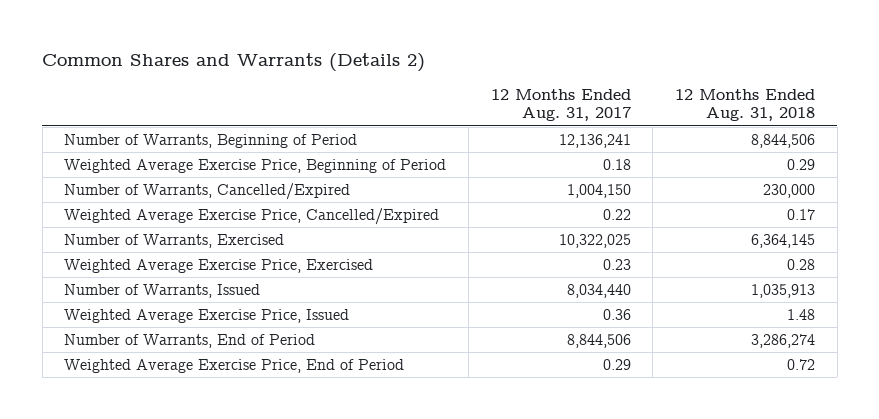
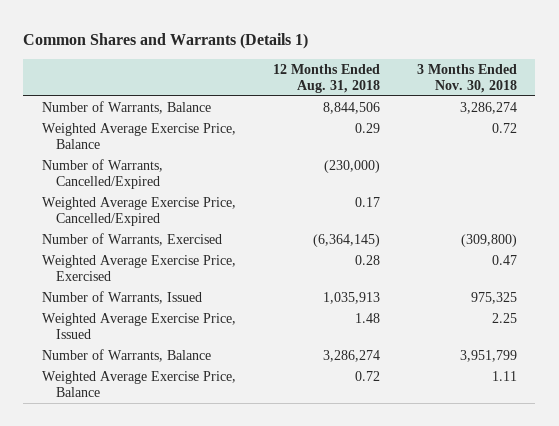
[42,53,426,73] Common Shares and Warrants (Details 2) -> [23,32,309,49] Common Shares and Warrants (Details 1)
[490,88,631,122] 12 Months Ended Aug. 31, 2017 -> none
none -> [416,63,517,93] 3 Months Ended Nov. 30, 2018
[64,134,358,149] Number of Warrants, Beginning of Period -> [41,100,211,114] Number of Warrants, Balance
[64,159,447,174] Weighted Average Exercise Price, Beginning of Period -> [41,122,236,150] Weighted Average Exercise Price, Balance
[762,184,815,199] 230,000 -> [323,159,380,173] (230,000)
[750,234,815,249] 6,364,145 -> [312,233,380,247] (6,364,145)
[64,334,316,349] Number of Warrants, End of Period -> [41,348,211,362] Number of Warrants, Balance
[64,359,405,374] Weighted Average Exercise Price, End of Period -> [41,370,236,398] Weighted Average Exercise Price, Balance

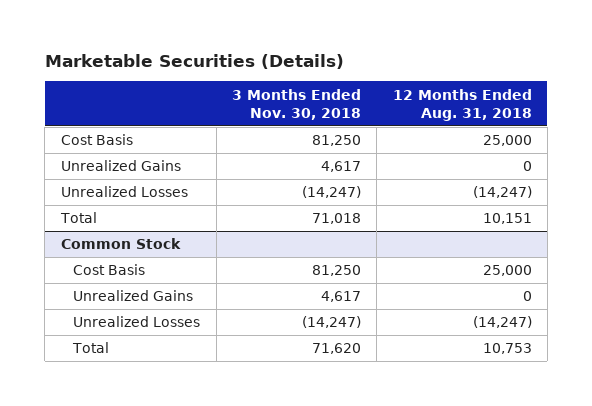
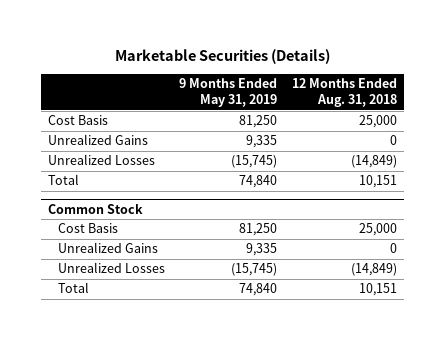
[232,88,362,120] 3 Months Ended Nov. 30, 2018 -> none
none -> [179,78,278,108] 9 Months Ended May 31, 2019
[472,186,532,199] (14,247) -> [350,155,397,169] (14,849)
[472,316,532,329] (14,247) -> [350,263,397,277] (14,849)
[482,343,532,355] 10,753 -> [358,283,397,297] 10,151

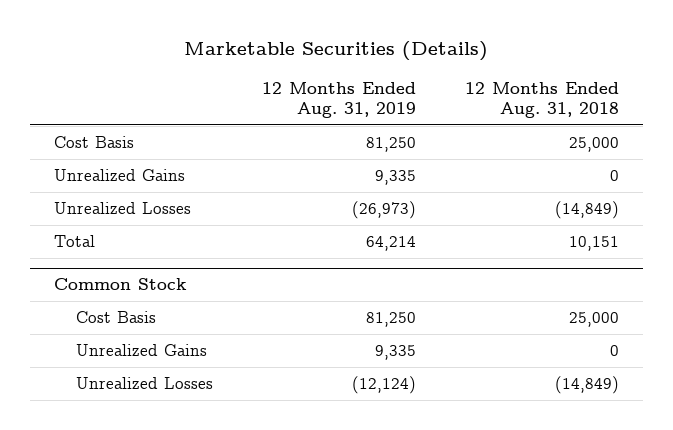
[179,78,278,108] 9 Months Ended May 31, 2019 -> none
none -> [262,81,417,118] 12 Months Ended Aug. 31, 2019
[57,282,89,294] Total -> none

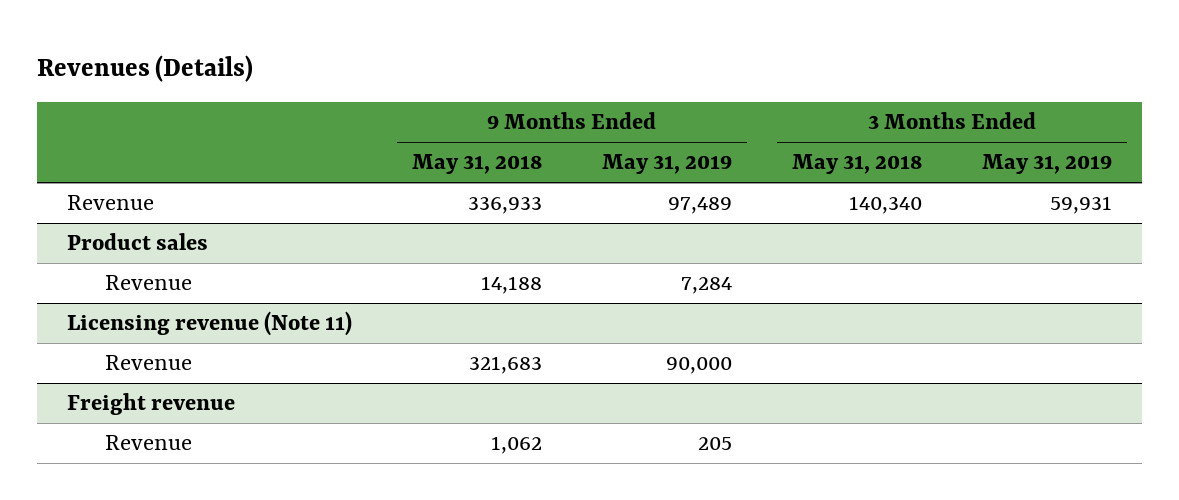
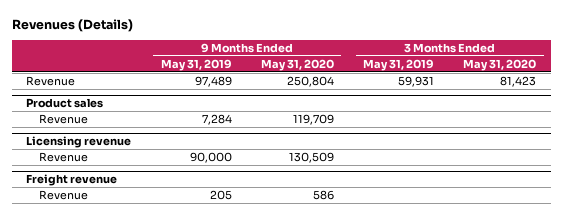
[412,154,543,175] May 31, 2018 -> none
[792,154,923,175] May 31, 2018 -> none
none -> [260,58,334,71] May 31, 2020
none -> [463,58,537,71] May 31, 2020
[67,311,353,337] Licensing revenue (Note 11) -> [26,136,132,149] Licensing revenue

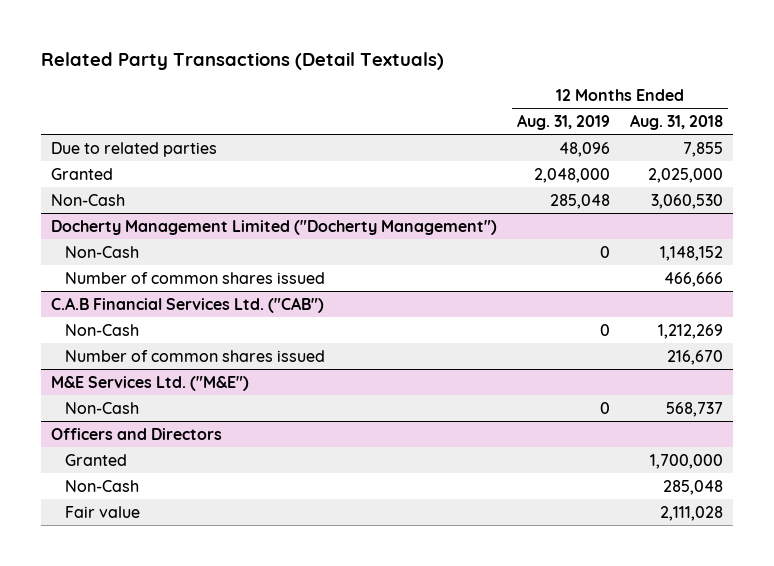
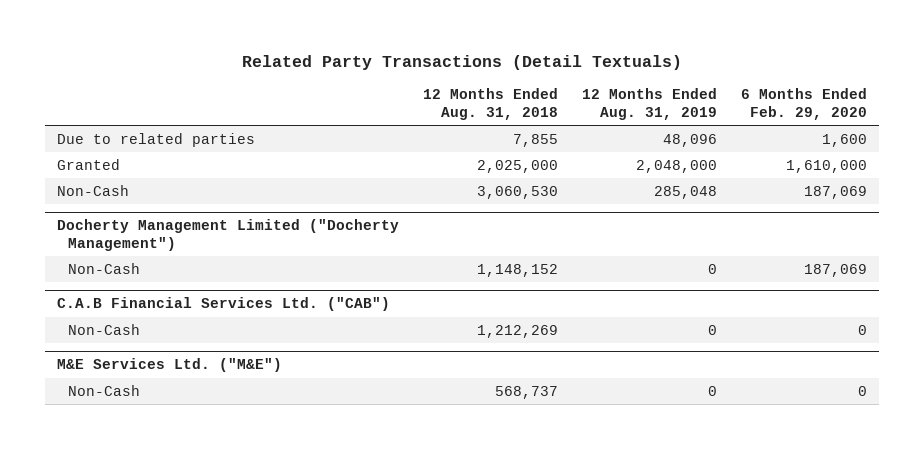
none -> [741,88,868,121] 6 Months Ended Feb. 29, 2020
[64,271,325,284] Number of common shares issued -> none
[64,349,325,362] Number of common shares issued -> none
[51,427,223,440] Officers and Directors -> none
[64,453,127,466] Granted -> none
[64,479,139,492] Non-Cash -> none
[64,505,140,518] Fair value -> none

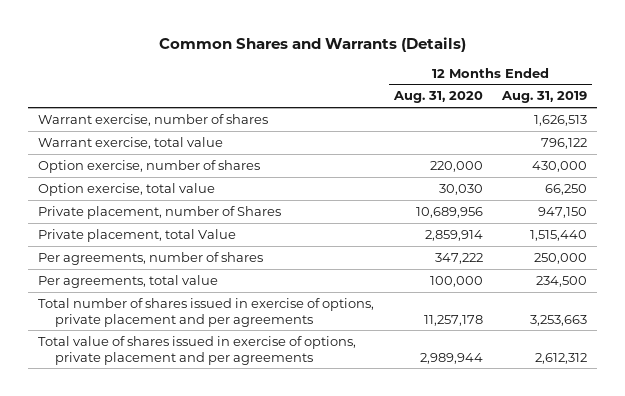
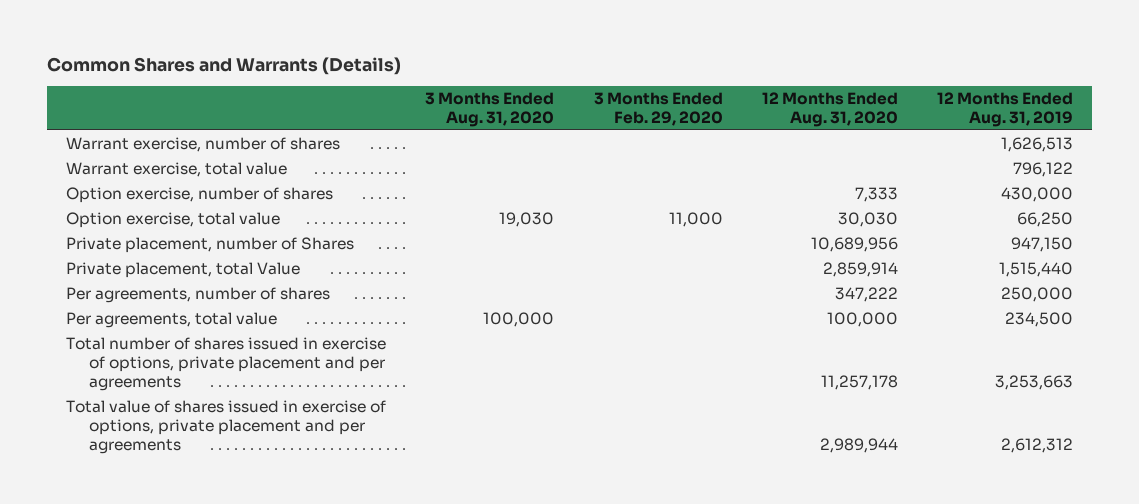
none -> [425,92,555,127] 3 Months Ended Aug. 31, 2020
none -> [593,92,723,126] 3 Months Ended Feb. 29, 2020
[429,160,483,172] 220,000 -> [854,187,898,203] 7,333

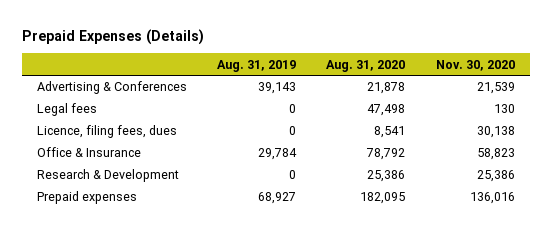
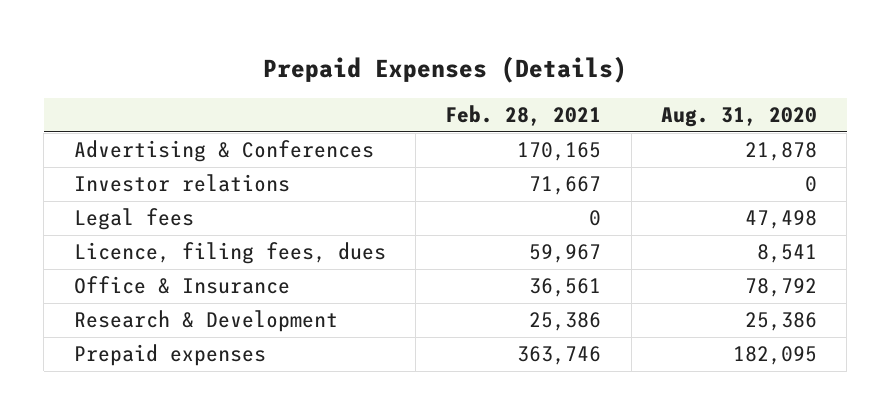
[217,59,297,72] Aug. 31, 2019 -> none
[435,59,515,71] Nov. 30, 2020 -> none
none -> [445,105,602,127] Feb. 28, 2021
none -> [73,174,290,193] Investor relations

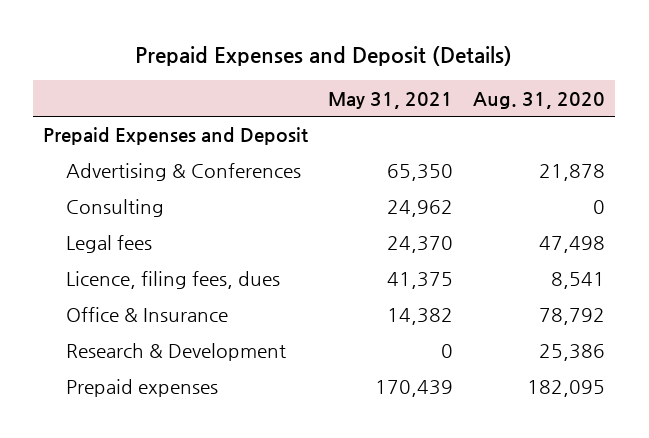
[263,55,628,83] Prepaid Expenses (Details) -> [135,45,513,66] Prepaid Expenses and Deposit (Details)
[445,105,602,127] Feb. 28, 2021 -> none
none -> [328,91,454,109] May 31, 2021
none -> [43,127,309,146] Prepaid Expenses and Deposit
[73,174,290,193] Investor relations -> none
none -> [66,199,165,218] Consulting

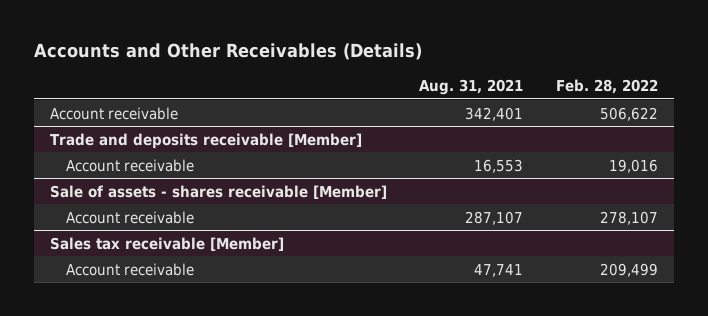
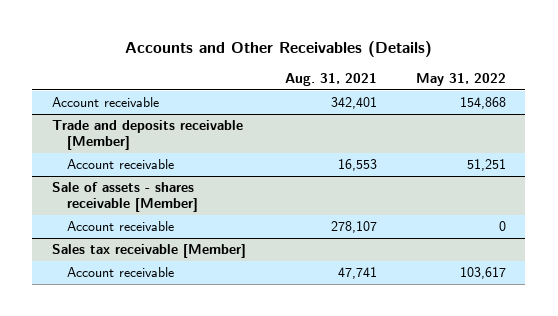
[555,78,658,94] Feb. 28, 2022 -> none
none -> [415,72,506,86] May 31, 2022
[465,210,524,225] 287,107 -> [330,221,377,234] 278,107

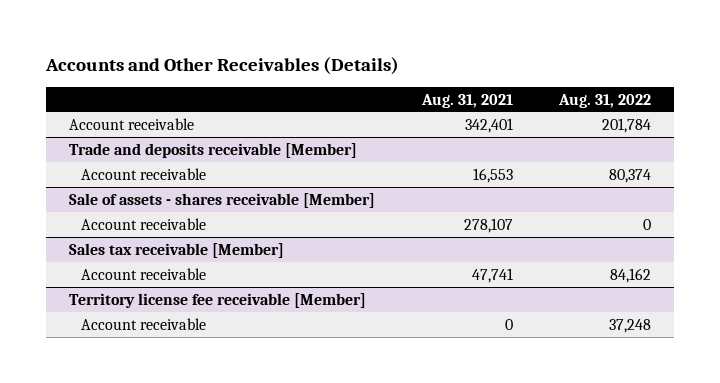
[415,72,506,86] May 31, 2022 -> none
none -> [558,93,652,108] Aug. 31, 2022
none -> [69,292,367,308] Territory license fee receivable [Member]
none -> [80,317,206,330] Account receivable

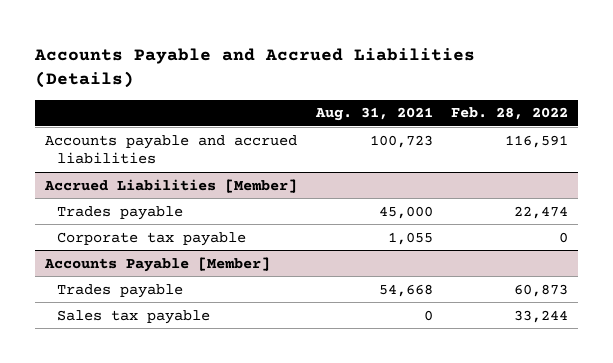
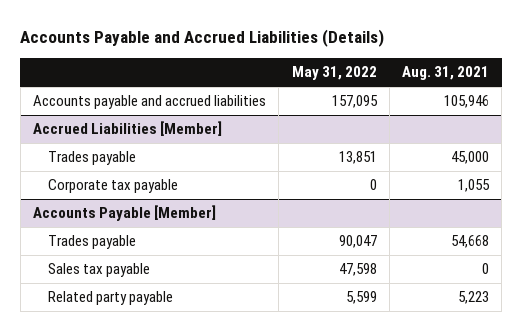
[451,107,569,121] Feb. 28, 2022 -> none
none -> [291,66,377,81] May 31, 2022
[369,134,433,148] 100,723 -> [444,95,490,109] 105,946
none -> [47,291,173,306] Related party payable

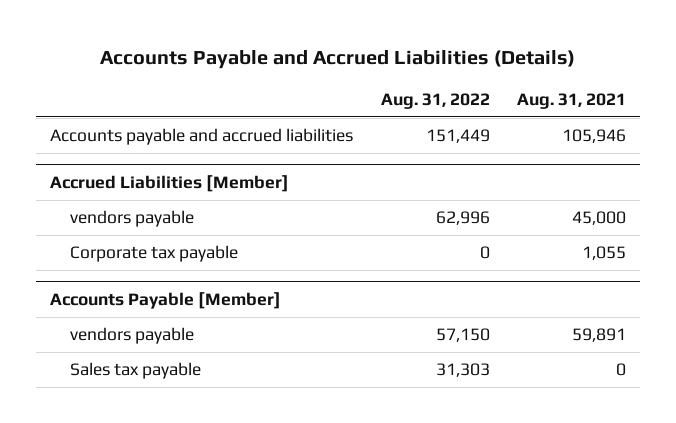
[291,66,377,81] May 31, 2022 -> none
none -> [380,92,490,109] Aug. 31, 2022
[47,151,136,166] Trades payable -> [69,210,194,228] vendors payable
[47,235,136,250] Trades payable -> [69,327,194,345] vendors payable
[451,235,490,249] 54,668 -> [571,328,626,343] 59,891
[47,291,173,306] Related party payable -> none

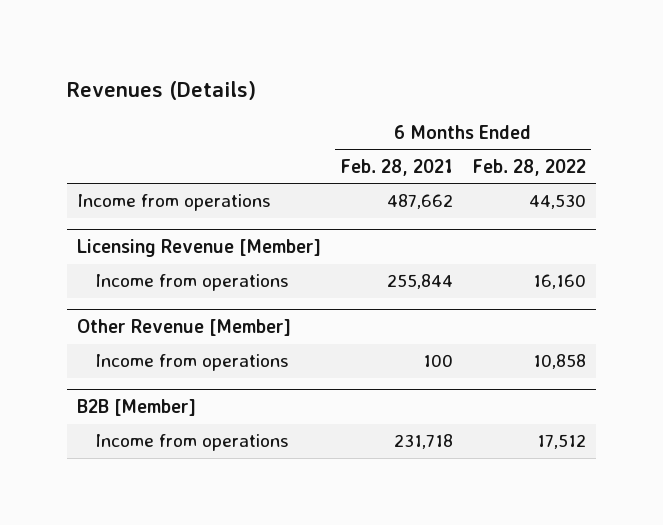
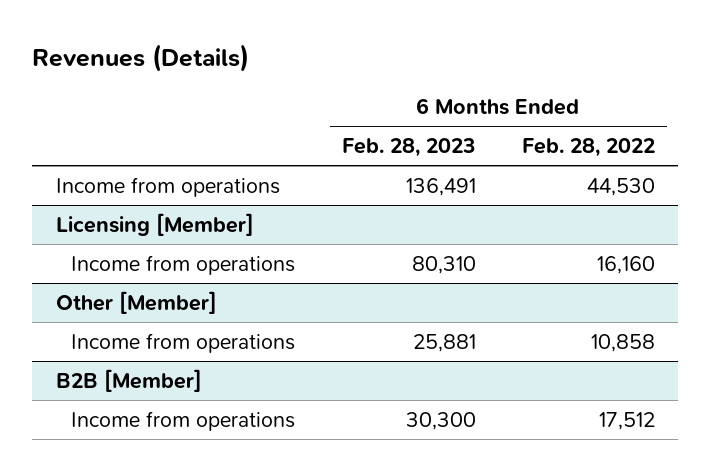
[339,158,453,176] Feb. 28, 2021 -> none
none -> [341,138,476,158] Feb. 28, 2023
[76,239,321,258] Licensing Revenue [Member] -> [55,212,254,236] Licensing [Member]
[76,319,291,337] Other Revenue [Member] -> [55,290,217,314] Other [Member]

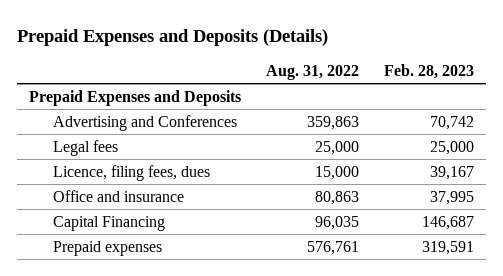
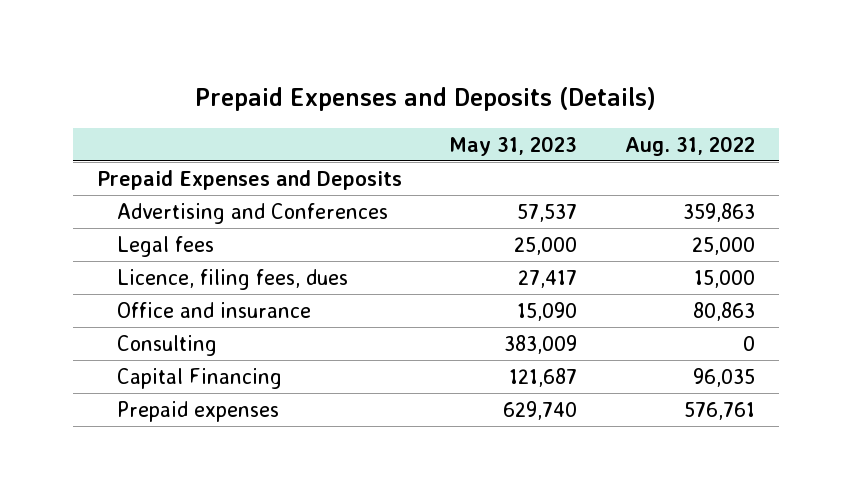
[383,63,474,79] Feb. 28, 2023 -> none
none -> [449,135,578,156] May 31, 2023
none -> [117,334,218,356] Consulting

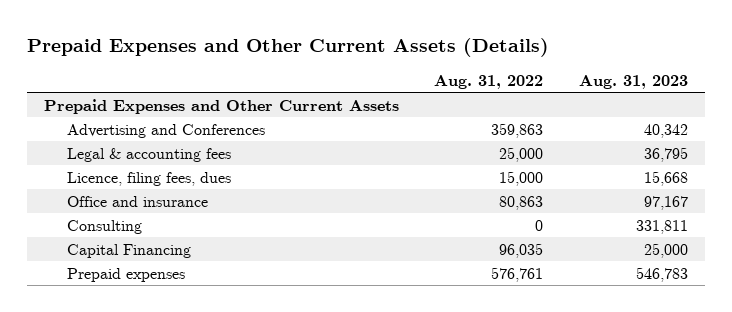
[194,87,656,112] Prepaid Expenses and Deposits (Details) -> [26,37,549,57] Prepaid Expenses and Other Current Assets (Details)
[449,135,578,156] May 31, 2023 -> none
none -> [578,74,688,89] Aug. 31, 2023
[96,169,402,190] Prepaid Expenses and Deposits -> none
none -> [44,98,400,114] Prepaid Expenses and Other Current Assets
[117,235,215,257] Legal fees -> [67,147,232,162] Legal & accounting fees

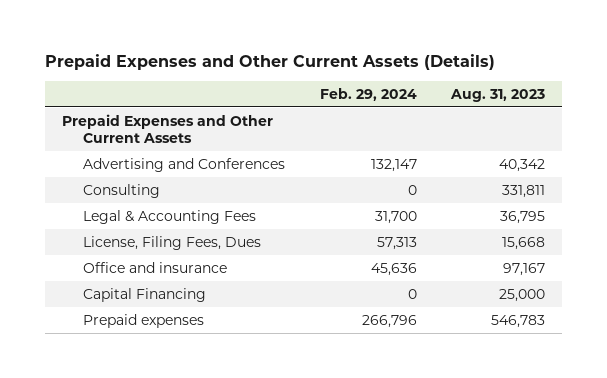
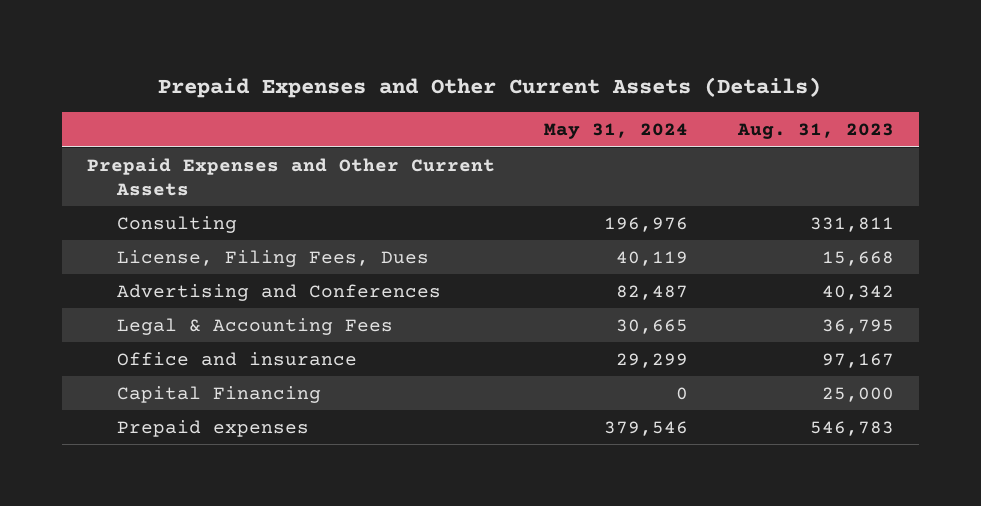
[319,88,417,102] Feb. 29, 2024 -> none
none -> [544,123,689,140] May 31, 2024
[83,157,286,172] Advertising and Conferences -> [116,283,441,301] Advertising and Conferences
[83,209,257,224] Legal & Accounting Fees -> [116,317,393,335] Legal & Accounting Fees

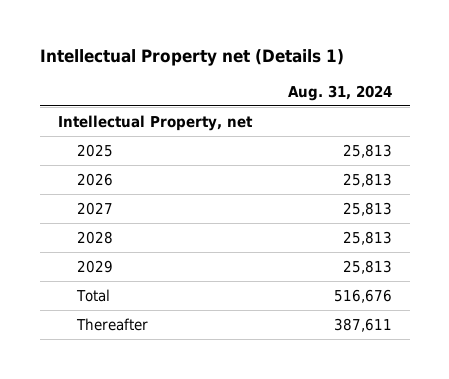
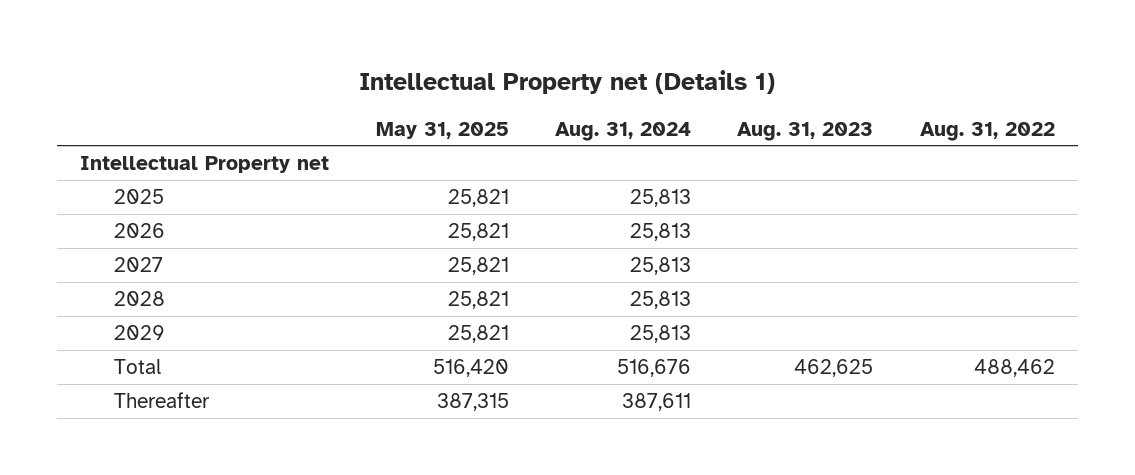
none -> [375,121,509,139] May 31, 2025
none -> [737,121,874,141] Aug. 31, 2023
none -> [919,121,1055,141] Aug. 31, 2022
[57,114,253,131] Intellectual Property, net -> [80,156,330,174] Intellectual Property net

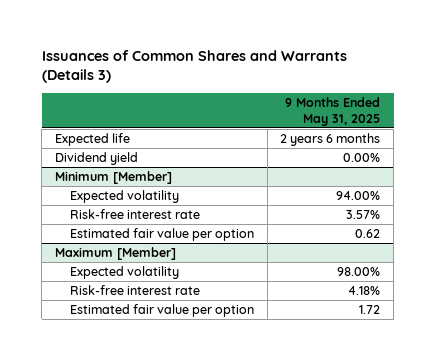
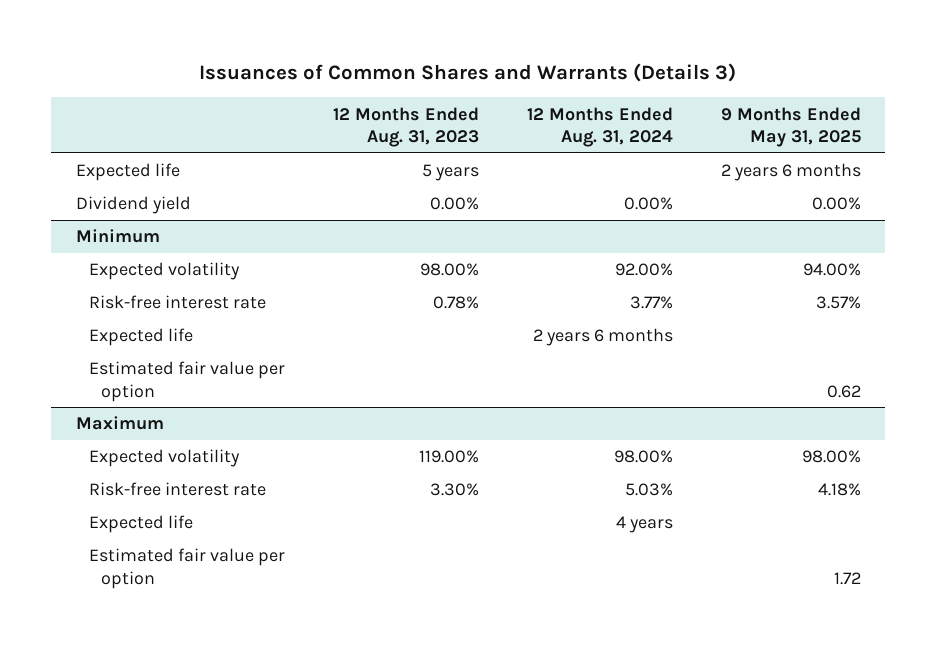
none -> [332,106,479,147] 12 Months Ended Aug. 31, 2023
none -> [527,106,674,147] 12 Months Ended Aug. 31, 2024
[54,170,172,184] Minimum [Member] -> [75,229,160,244] Minimum
none -> [88,328,193,347] Expected life
[54,246,176,260] Maximum [Member] -> [75,416,164,431] Maximum
none -> [88,515,193,534] Expected life

